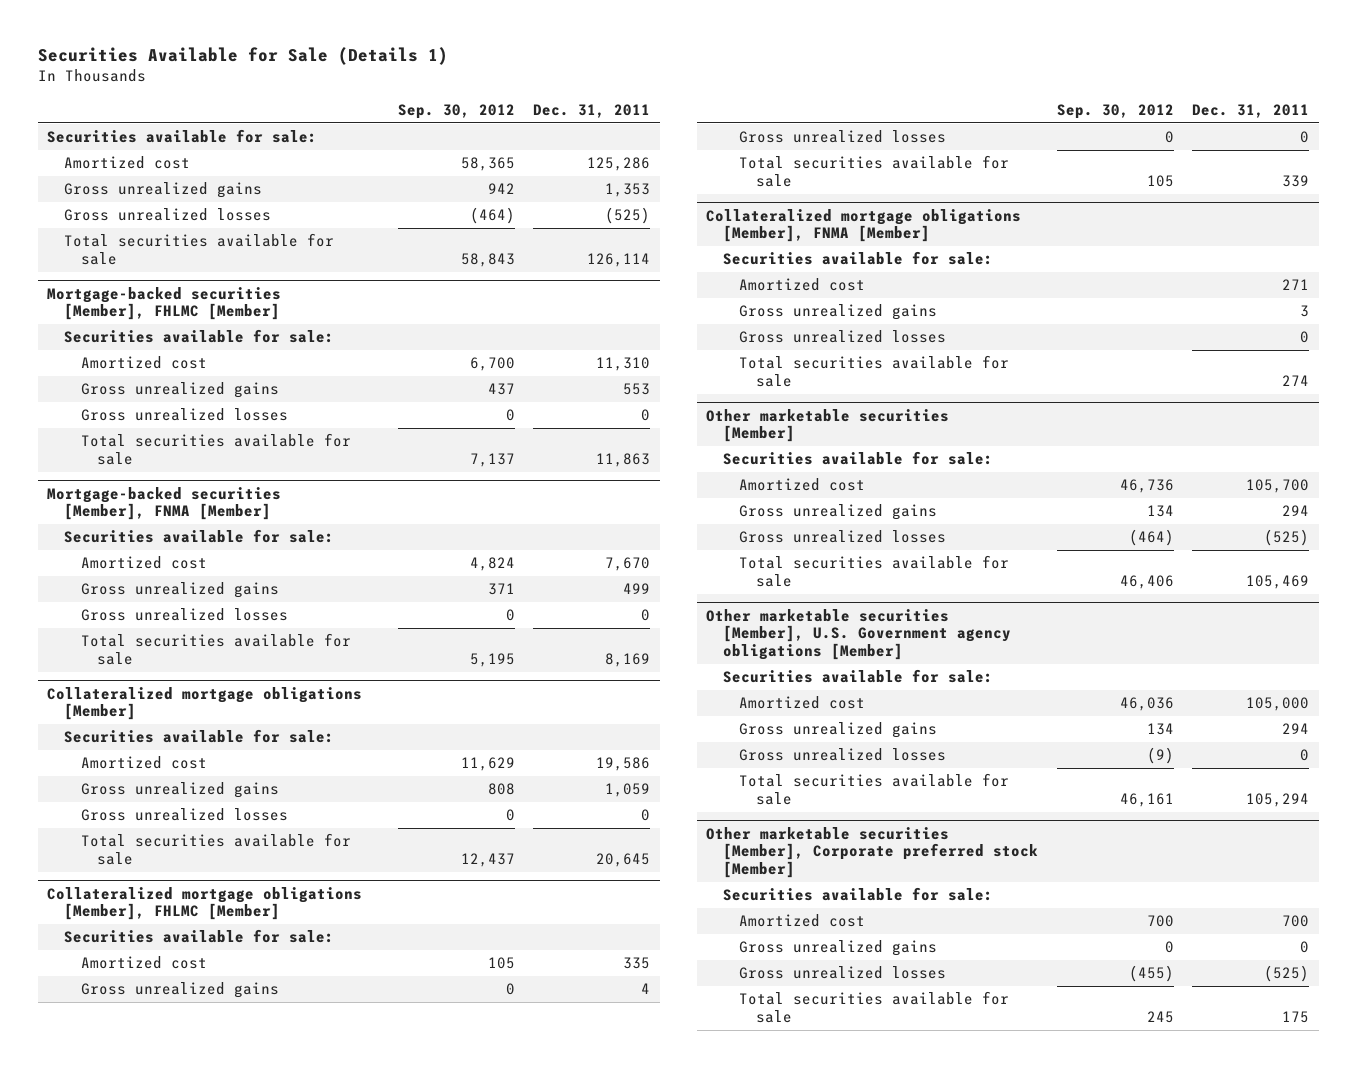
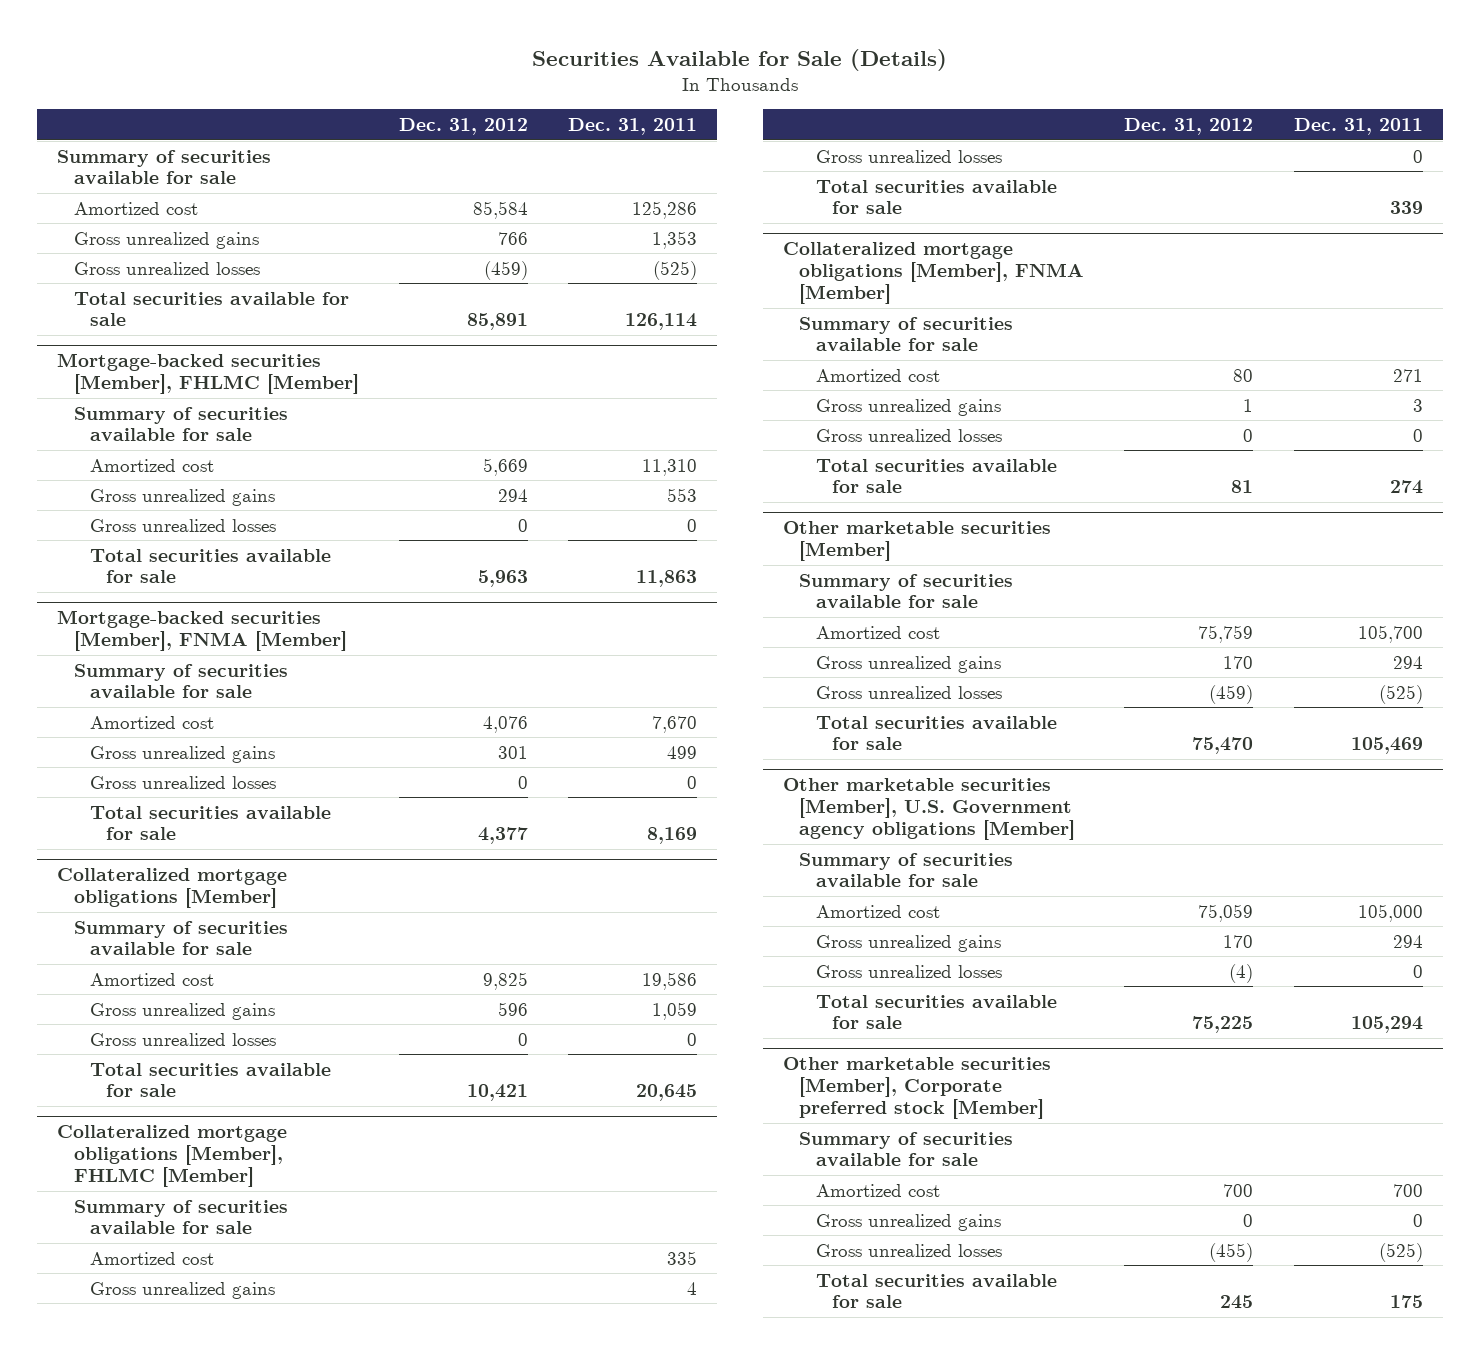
[38,47,449,66] Securities Available for Sale (Details 1) -> [531,48,947,71] Securities Available for Sale (Details)
[397,103,515,119] Sep. 30, 2012 -> none
none -> [398,117,528,135] Dec. 31, 2012
[47,129,318,144] Securities available for sale: -> [57,149,272,185] Summary of securities available for sale
[64,329,335,344] Securities available for sale: -> [73,406,288,442] Summary of securities available for sale
[64,529,335,544] Securities available for sale: -> [73,663,288,699] Summary of securities available for sale
[64,729,335,744] Securities available for sale: -> [73,920,288,956] Summary of securities available for sale
[64,929,335,944] Securities available for sale: -> [73,1199,288,1235] Summary of securities available for sale
[722,251,993,266] Securities available for sale: -> [799,316,1014,352] Summary of securities available for sale
[722,451,993,466] Securities available for sale: -> [799,573,1014,609] Summary of securities available for sale
[722,669,993,684] Securities available for sale: -> [799,852,1014,888] Summary of securities available for sale
[722,887,993,902] Securities available for sale: -> [799,1131,1014,1167] Summary of securities available for sale

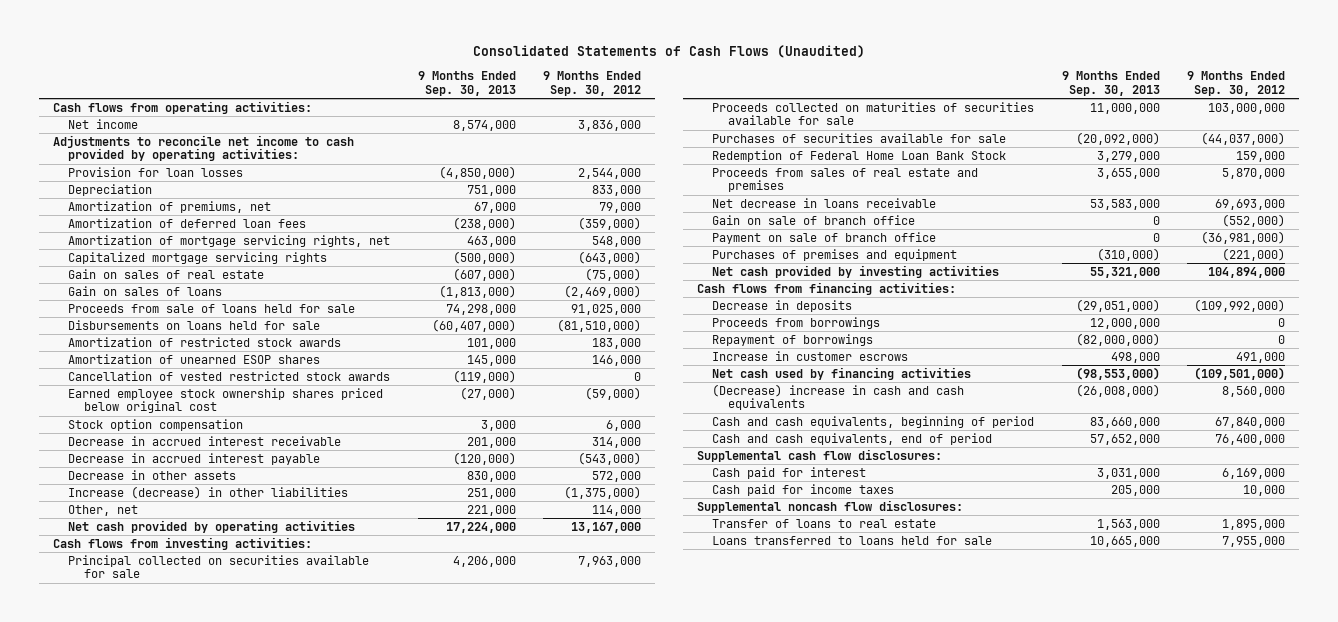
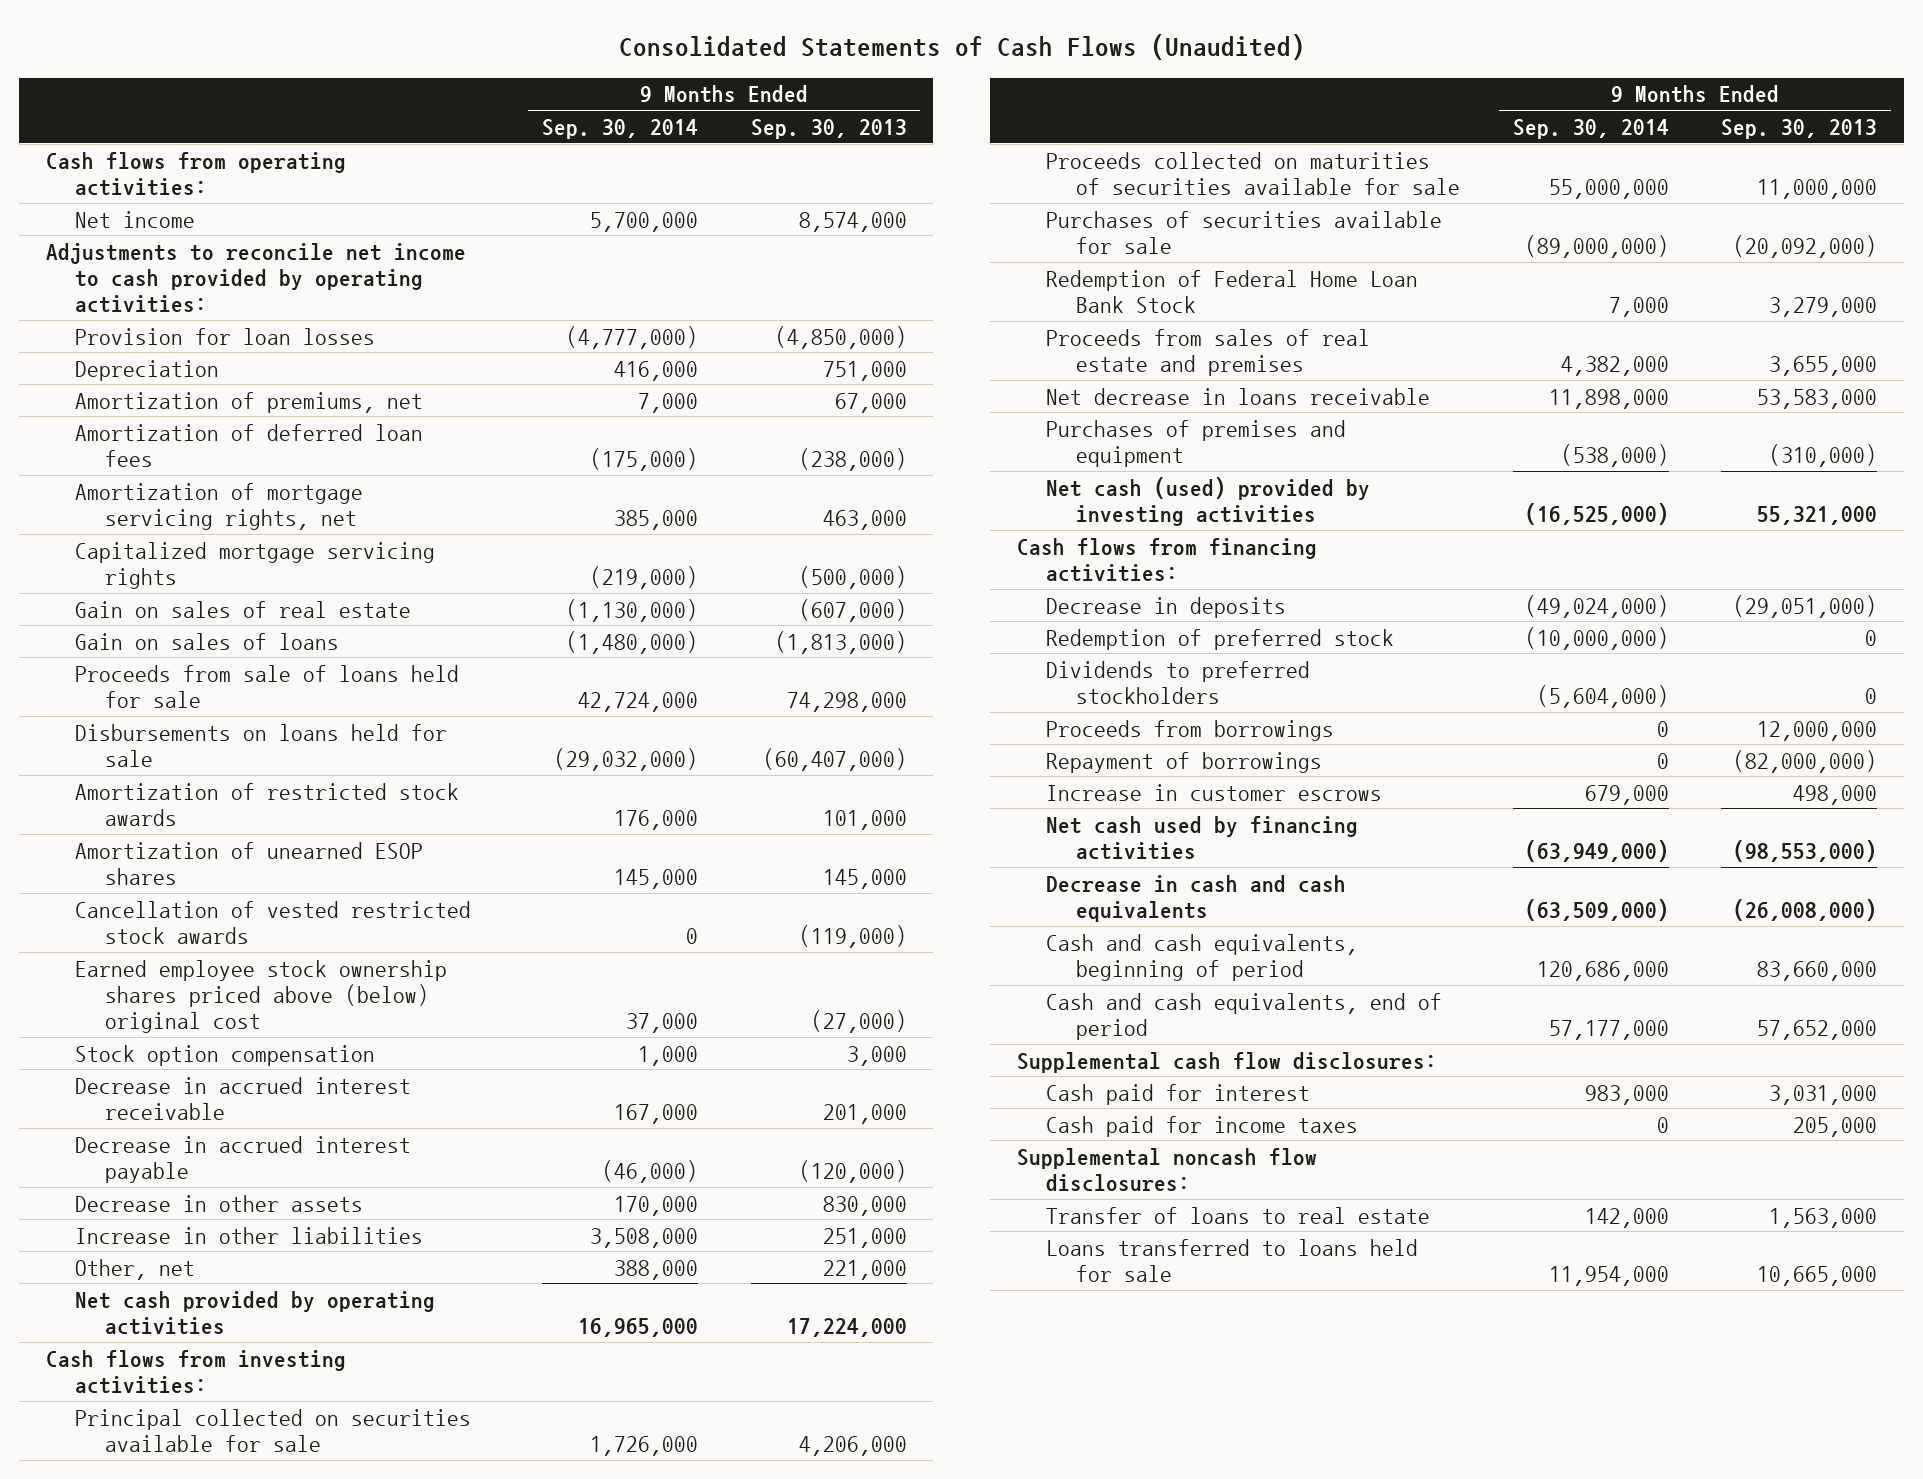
[543,71,642,97] 9 Months Ended Sep. 30, 2012 -> none
none -> [541,118,698,139] Sep. 30, 2014
[68,387,384,414] Earned employee stock ownership shares priced below original cost -> [75,959,448,1034] Earned employee stock ownership shares priced above (below) original cost
[68,485,349,499] Increase (decrease) in other liabilities -> [75,1226,424,1244] Increase in other liabilities
[712,214,916,225] Gain on sale of branch office -> none
[712,231,937,244] Payment on sale of branch office -> none
[712,264,1000,278] Net cash provided by investing activities -> [1046,476,1371,526] Net cash (used) provided by investing activities
none -> [1046,628,1395,650] Redemption of preferred stock
none -> [1046,660,1311,704] Dividends to preferred stockholders
[712,383,965,411] (Decrease) increase in cash and cash equivalents -> [1046,874,1347,922] Decrease in cash and cash equivalents

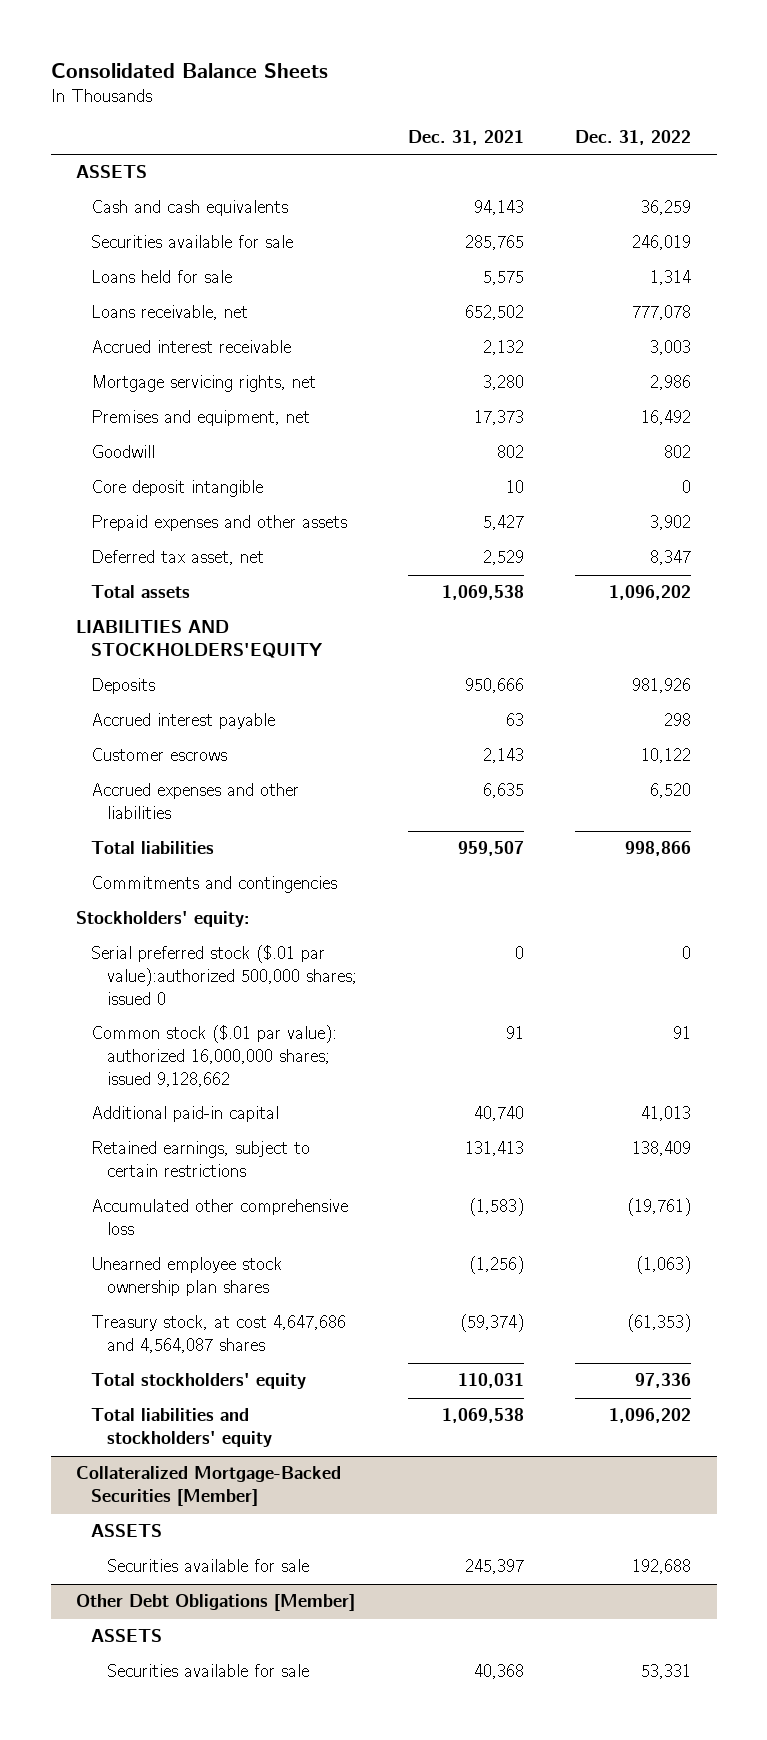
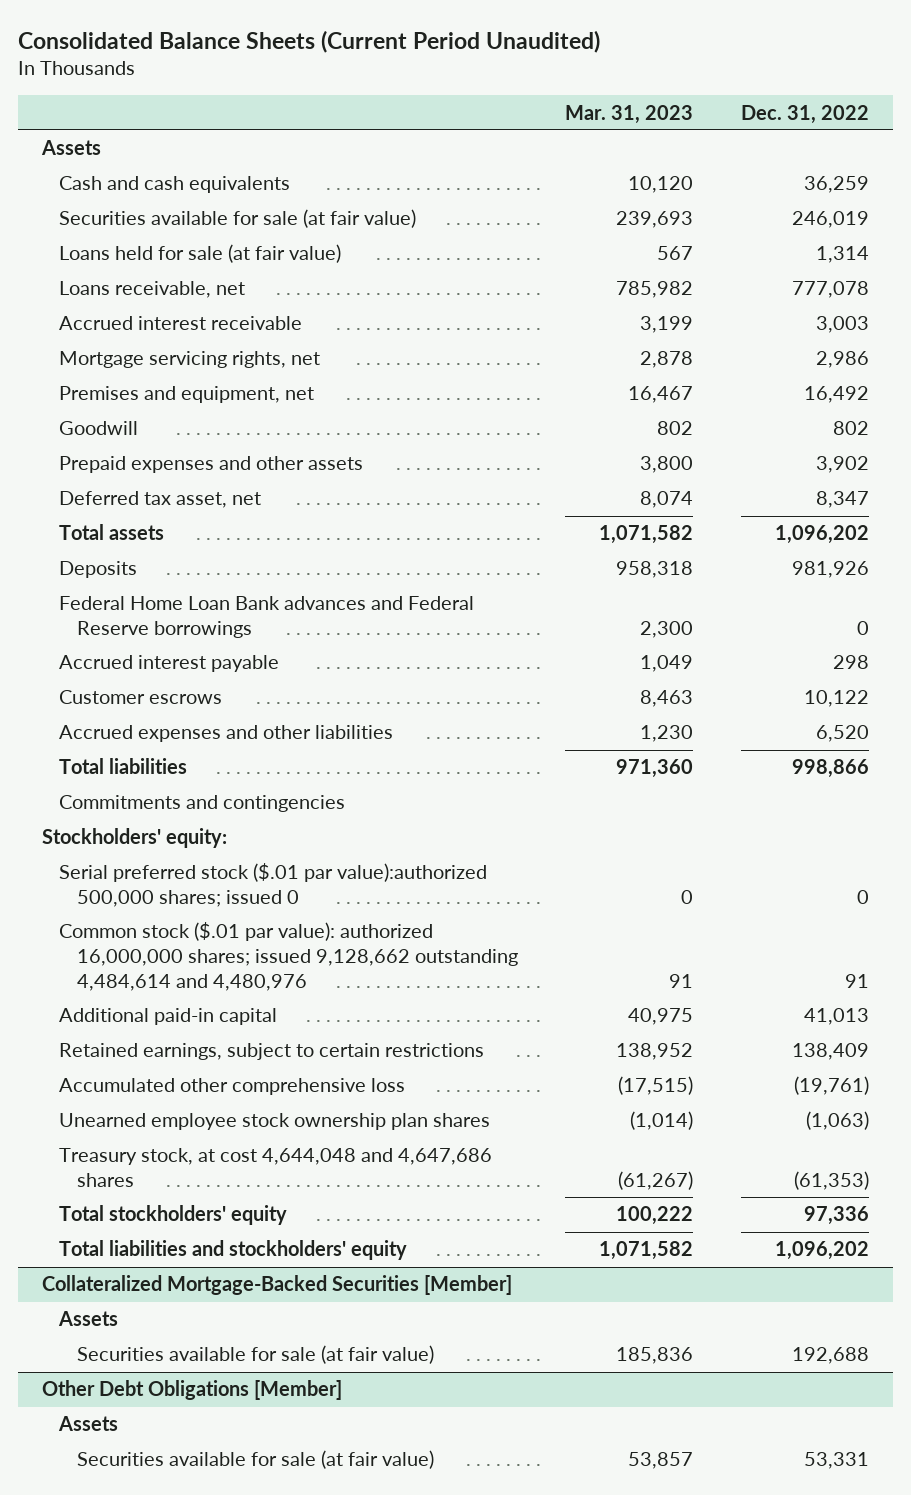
[50,63,328,79] Consolidated Balance Sheets -> [17,29,600,53] Consolidated Balance Sheets (Current Period Unaudited)
[407,130,524,146] Dec. 31, 2021 -> none
none -> [565,104,694,124] Mar. 31, 2023
[76,165,148,179] ASSETS -> [40,140,101,156] Assets
[91,235,294,249] Securities available for sale -> [59,209,417,229] Securities available for sale (at fair value)
[91,270,233,284] Loans held for sale -> [59,244,342,264] Loans held for sale (at fair value)
[91,480,264,498] Core deposit intangible -> none
[76,620,324,659] LIABILITIES AND STOCKHOLDERS'EQUITY -> none
none -> [59,596,475,639] Federal Home Loan Bank advances and Federal Reserve borrowings
[91,1025,338,1088] Common stock ($.01 par value): authorized 16,000,000 shares; issued 9,128,662 -> [59,922,518,991] Common stock ($.01 par value): authorized 16,000,000 shares; issued 9,128,662 outstanding 4,484,614 and 4,480,976
[91,1315,347,1354] Treasury stock, at cost 4,647,686 and 4,564,087 shares -> [59,1148,493,1188] Treasury stock, at cost 4,644,048 and 4,647,686 shares
[91,1524,163,1538] ASSETS -> [58,1311,119,1327] Assets
[106,1559,309,1573] Securities available for sale -> [76,1345,434,1365] Securities available for sale (at fair value)
[91,1629,163,1643] ASSETS -> [58,1416,119,1432] Assets
[106,1664,309,1678] Securities available for sale -> [76,1450,434,1470] Securities available for sale (at fair value)

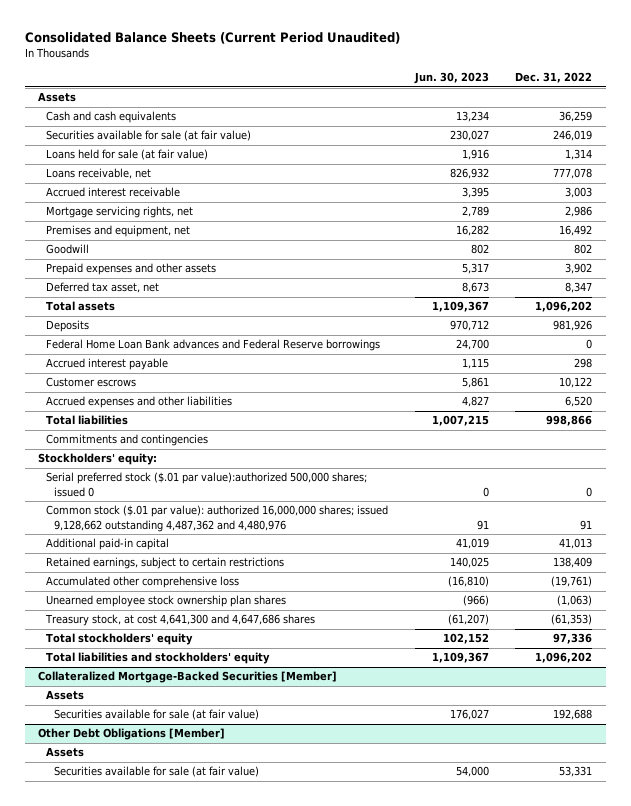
[565,104,694,124] Mar. 31, 2023 -> none
none -> [413,72,489,85] Jun. 30, 2023
[59,922,518,991] Common stock ($.01 par value): authorized 16,000,000 shares; issued 9,128,662 outstanding 4,484,614 and 4,480,976 -> [46,505,389,532] Common stock ($.01 par value): authorized 16,000,000 shares; issued 9,128,662 outstanding 4,487,362 and 4,480,976
[59,1148,493,1188] Treasury stock, at cost 4,644,048 and 4,647,686 shares -> [45,614,316,627] Treasury stock, at cost 4,641,300 and 4,647,686 shares

